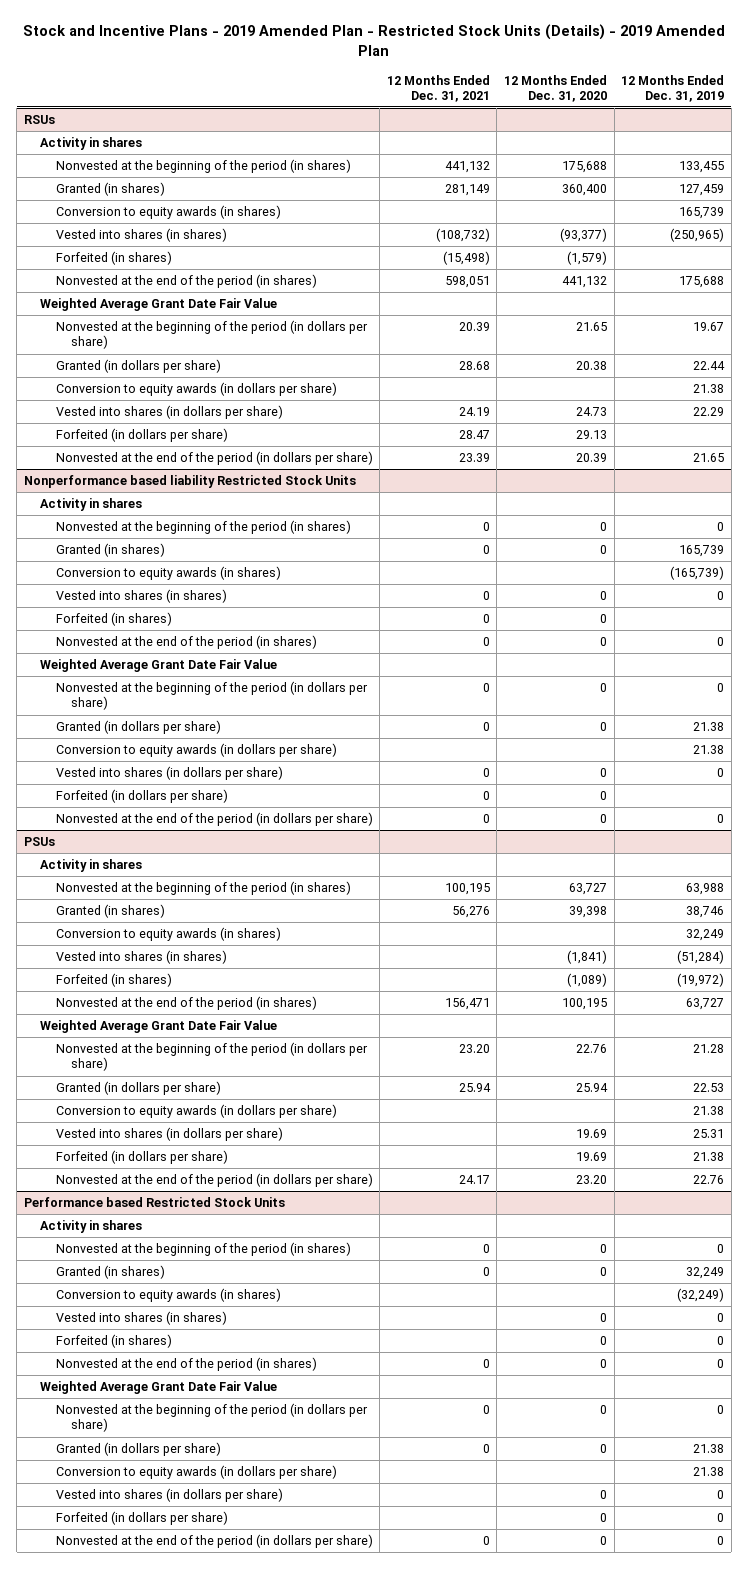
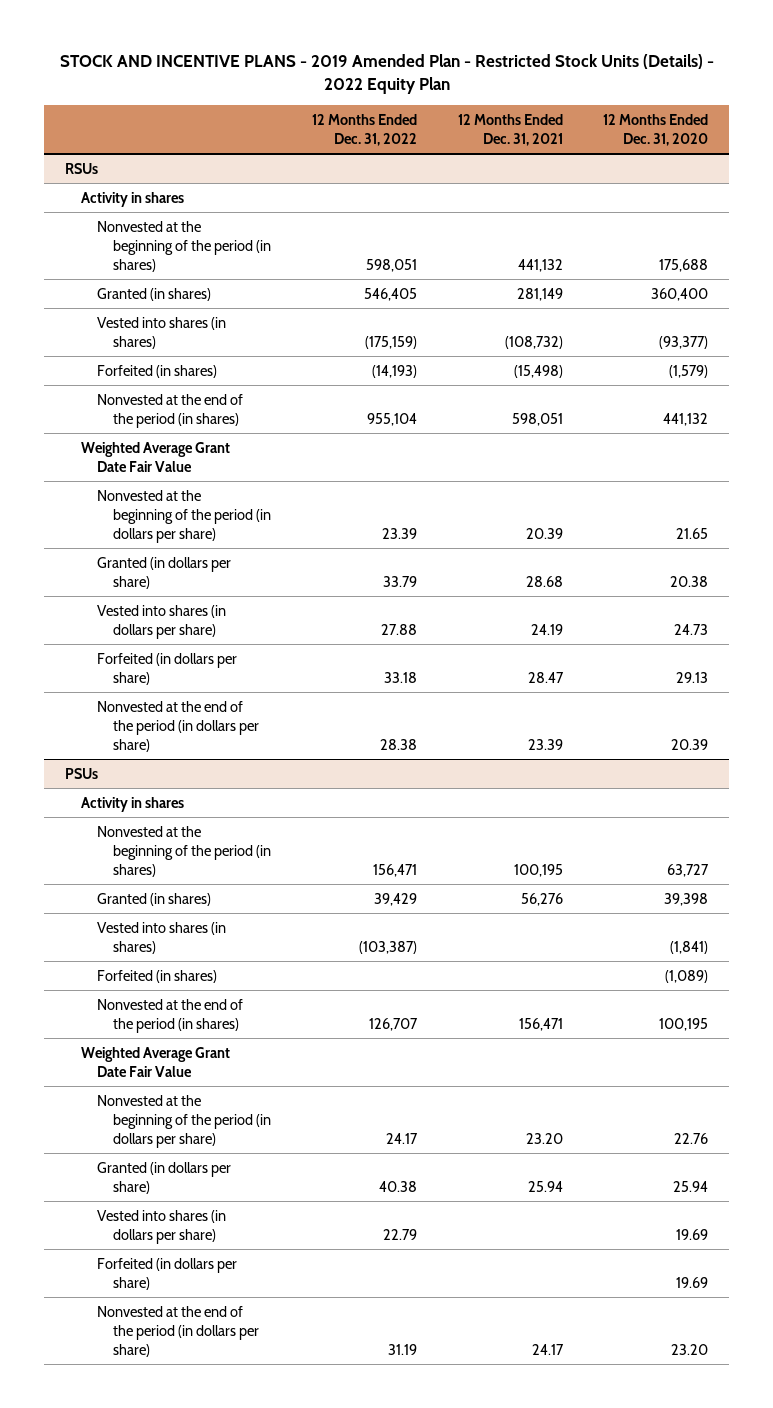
[23,24,726,56] Stock and Incentive Plans - 2019 Amended Plan - Restricted Stock Units (Details) - 2019 Amended Plan -> [59,54,714,95] STOCK AND INCENTIVE PLANS - 2019 Amended Plan - Restricted Stock Units (Details) - 2022 Equity Plan
[621,74,725,102] 12 Months Ended Dec. 31, 2019 -> none
none -> [311,113,417,146] 12 Months Ended Dec. 31, 2022
[55,205,281,220] Conversion to equity awards (in shares) -> none
[55,382,337,397] Conversion to equity awards (in dollars per share) -> none
[23,475,356,489] Nonperformance based liability Restricted Stock Units -> none
[39,498,142,512] Activity in shares -> none
[55,520,351,535] Nonvested at the beginning of the period (in shares) -> none
[55,543,165,558] Granted (in shares) -> none
[55,566,281,581] Conversion to equity awards (in shares) -> none
[55,589,227,604] Vested into shares (in shares) -> none
[55,612,172,627] Forfeited (in shares) -> none
[55,635,317,650] Nonvested at the end of the period (in shares) -> none
[39,659,277,673] Weighted Average Grant Date Fair Value -> none
[55,681,368,711] Nonvested at the beginning of the period (in dollars per share) -> none
[55,720,221,735] Granted (in dollars per share) -> none
[55,743,337,758] Conversion to equity awards (in dollars per share) -> none
[55,766,283,781] Vested into shares (in dollars per share) -> none
[55,789,228,804] Forfeited (in dollars per share) -> none
[55,812,373,827] Nonvested at the end of the period (in dollars per share) -> none
[55,927,281,942] Conversion to equity awards (in shares) -> none
[55,1104,337,1119] Conversion to equity awards (in dollars per share) -> none
[23,1197,285,1208] Performance based Restricted Stock Units -> none
[39,1220,142,1234] Activity in shares -> none
[55,1242,351,1257] Nonvested at the beginning of the period (in shares) -> none
[55,1265,165,1280] Granted (in shares) -> none
[55,1288,281,1303] Conversion to equity awards (in shares) -> none
[55,1311,227,1326] Vested into shares (in shares) -> none
[55,1334,172,1349] Forfeited (in shares) -> none
[55,1357,317,1372] Nonvested at the end of the period (in shares) -> none
[39,1381,277,1395] Weighted Average Grant Date Fair Value -> none
[55,1403,368,1433] Nonvested at the beginning of the period (in dollars per share) -> none
[55,1442,221,1457] Granted (in dollars per share) -> none
[55,1465,337,1480] Conversion to equity awards (in dollars per share) -> none
[55,1488,283,1503] Vested into shares (in dollars per share) -> none
[55,1511,228,1526] Forfeited (in dollars per share) -> none
[55,1534,373,1549] Nonvested at the end of the period (in dollars per share) -> none

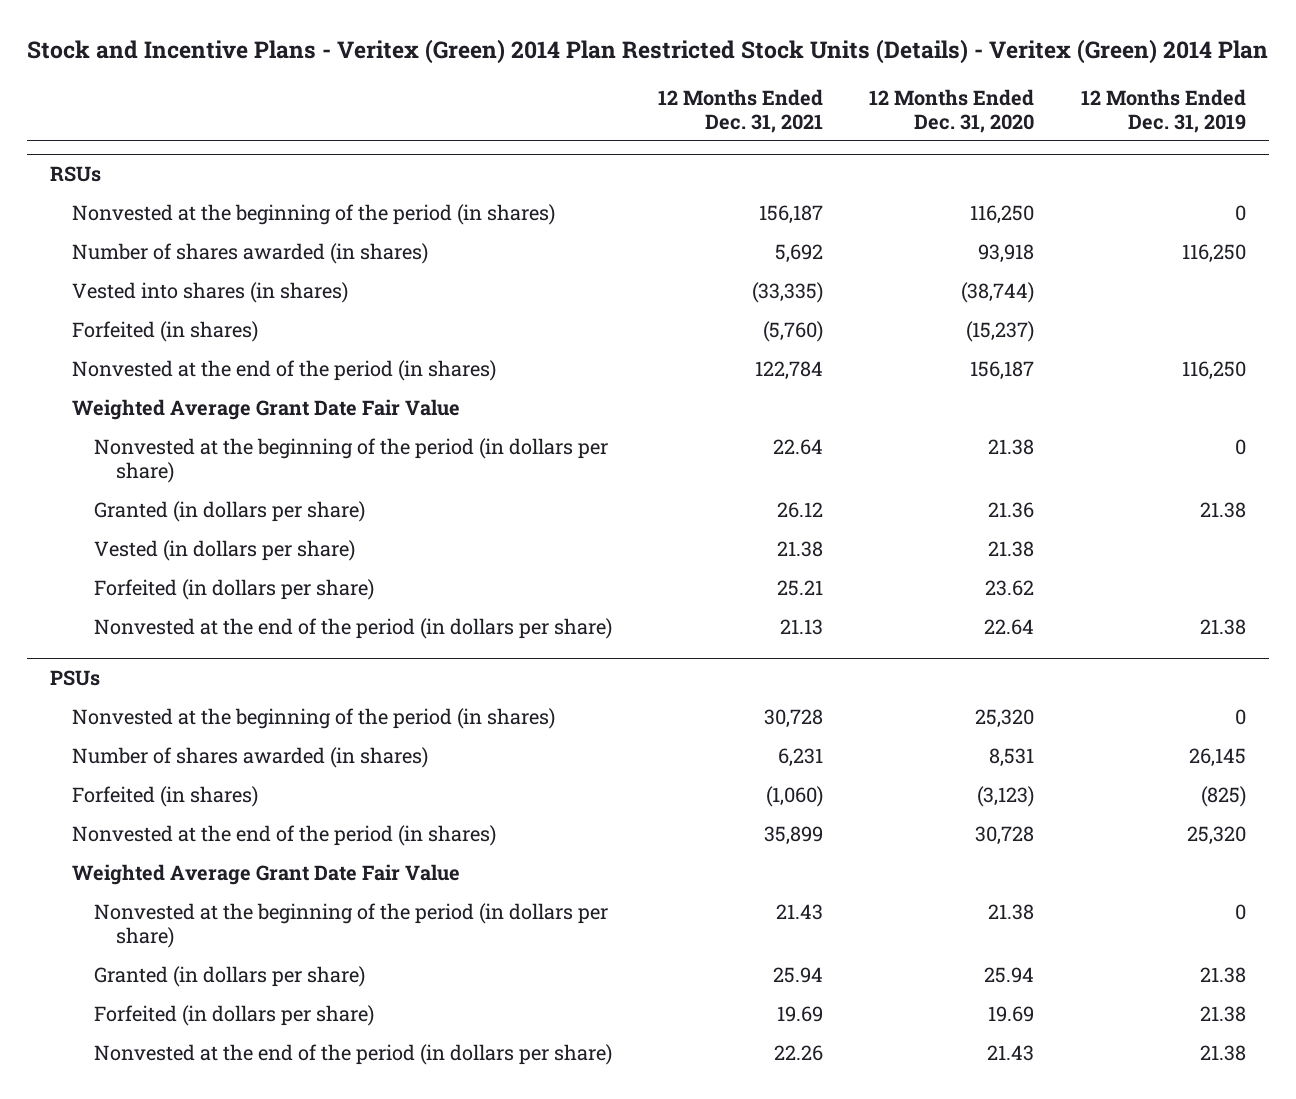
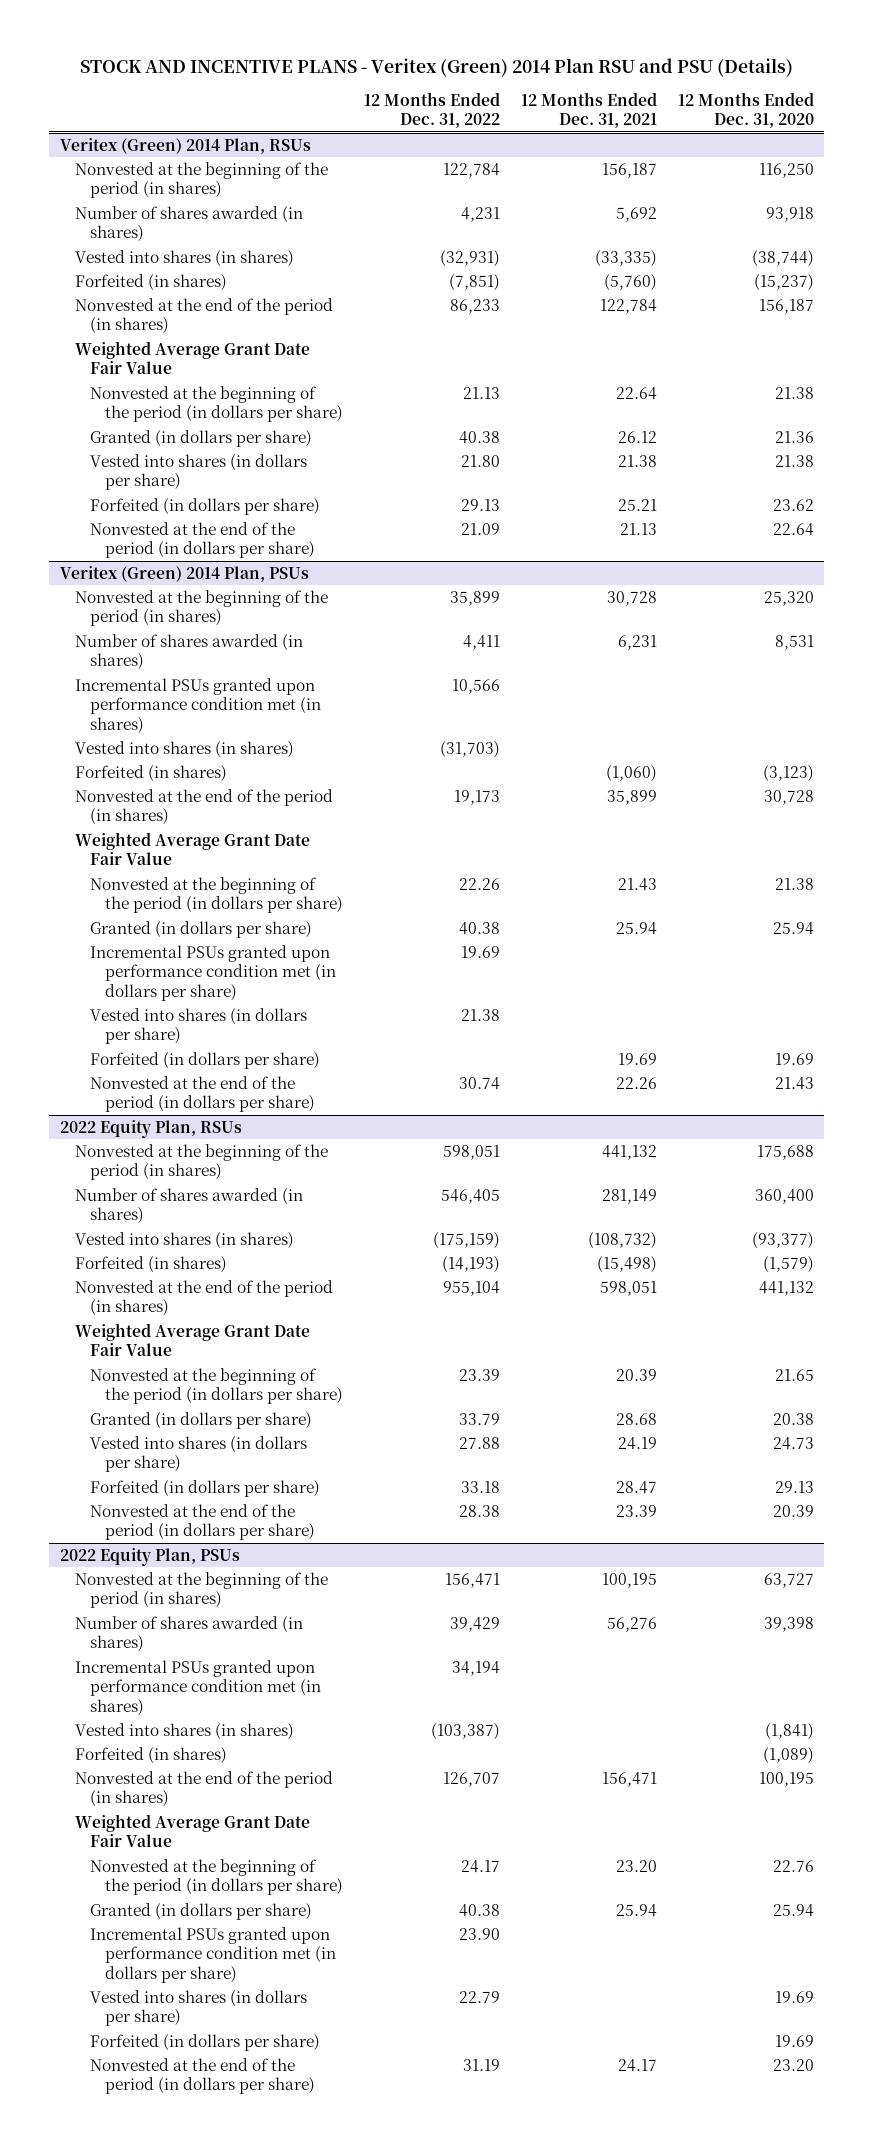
[26,38,1268,64] Stock and Incentive Plans - Veritex (Green) 2014 Plan Restricted Stock Units (Details) - Veritex (Green) 2014 Plan -> [79,57,793,77] STOCK AND INCENTIVE PLANS - Veritex (Green) 2014 Plan RSU and PSU (Details)
[1080,88,1246,133] 12 Months Ended Dec. 31, 2019 -> none
none -> [364,91,501,129] 12 Months Ended Dec. 31, 2022
[49,165,101,182] RSUs -> none
none -> [59,137,311,154] Veritex (Green) 2014 Plan, RSUs
[93,539,355,561] Vested (in dollars per share) -> [90,453,308,491] Vested into shares (in dollars per share)
[49,669,100,686] PSUs -> none
none -> [59,565,309,582] Veritex (Green) 2014 Plan, PSUs
none -> [74,677,322,734] Incremental PSUs granted upon performance condition met (in shares)
none -> [74,740,294,758] Vested into shares (in shares)
none -> [90,944,337,1001] Incremental PSUs granted upon performance condition met (in dollars per share)
none -> [90,1007,308,1045] Vested into shares (in dollars per share)
none -> [59,1119,242,1138] 2022 Equity Plan, RSUs
none -> [74,1143,328,1181] Nonvested at the beginning of the period (in shares)
none -> [74,1187,303,1225] Number of shares awarded (in shares)
none -> [74,1231,294,1249] Vested into shares (in shares)
none -> [74,1255,227,1273] Forfeited (in shares)
none -> [74,1279,333,1317] Nonvested at the end of the period (in shares)
none -> [74,1322,310,1357] Weighted Average Grant Date Fair Value
none -> [90,1367,344,1405] Nonvested at the beginning of the period (in dollars per share)
none -> [90,1411,313,1429] Granted (in dollars per share)
none -> [90,1435,308,1473] Vested into shares (in dollars per share)
none -> [90,1479,321,1497] Forfeited (in dollars per share)
none -> [90,1503,316,1541] Nonvested at the end of the period (in dollars per share)
none -> [59,1547,240,1566] 2022 Equity Plan, PSUs
none -> [74,1571,328,1609] Nonvested at the beginning of the period (in shares)
none -> [74,1615,303,1653] Number of shares awarded (in shares)
none -> [74,1659,322,1716] Incremental PSUs granted upon performance condition met (in shares)
none -> [74,1722,294,1740] Vested into shares (in shares)
none -> [74,1746,227,1764] Forfeited (in shares)
none -> [74,1770,333,1808] Nonvested at the end of the period (in shares)
none -> [74,1813,310,1848] Weighted Average Grant Date Fair Value
none -> [90,1858,344,1896] Nonvested at the beginning of the period (in dollars per share)
none -> [90,1902,313,1920] Granted (in dollars per share)
none -> [90,1926,337,1983] Incremental PSUs granted upon performance condition met (in dollars per share)
none -> [90,1989,308,2027] Vested into shares (in dollars per share)
none -> [90,2033,321,2051] Forfeited (in dollars per share)
none -> [90,2057,316,2095] Nonvested at the end of the period (in dollars per share)

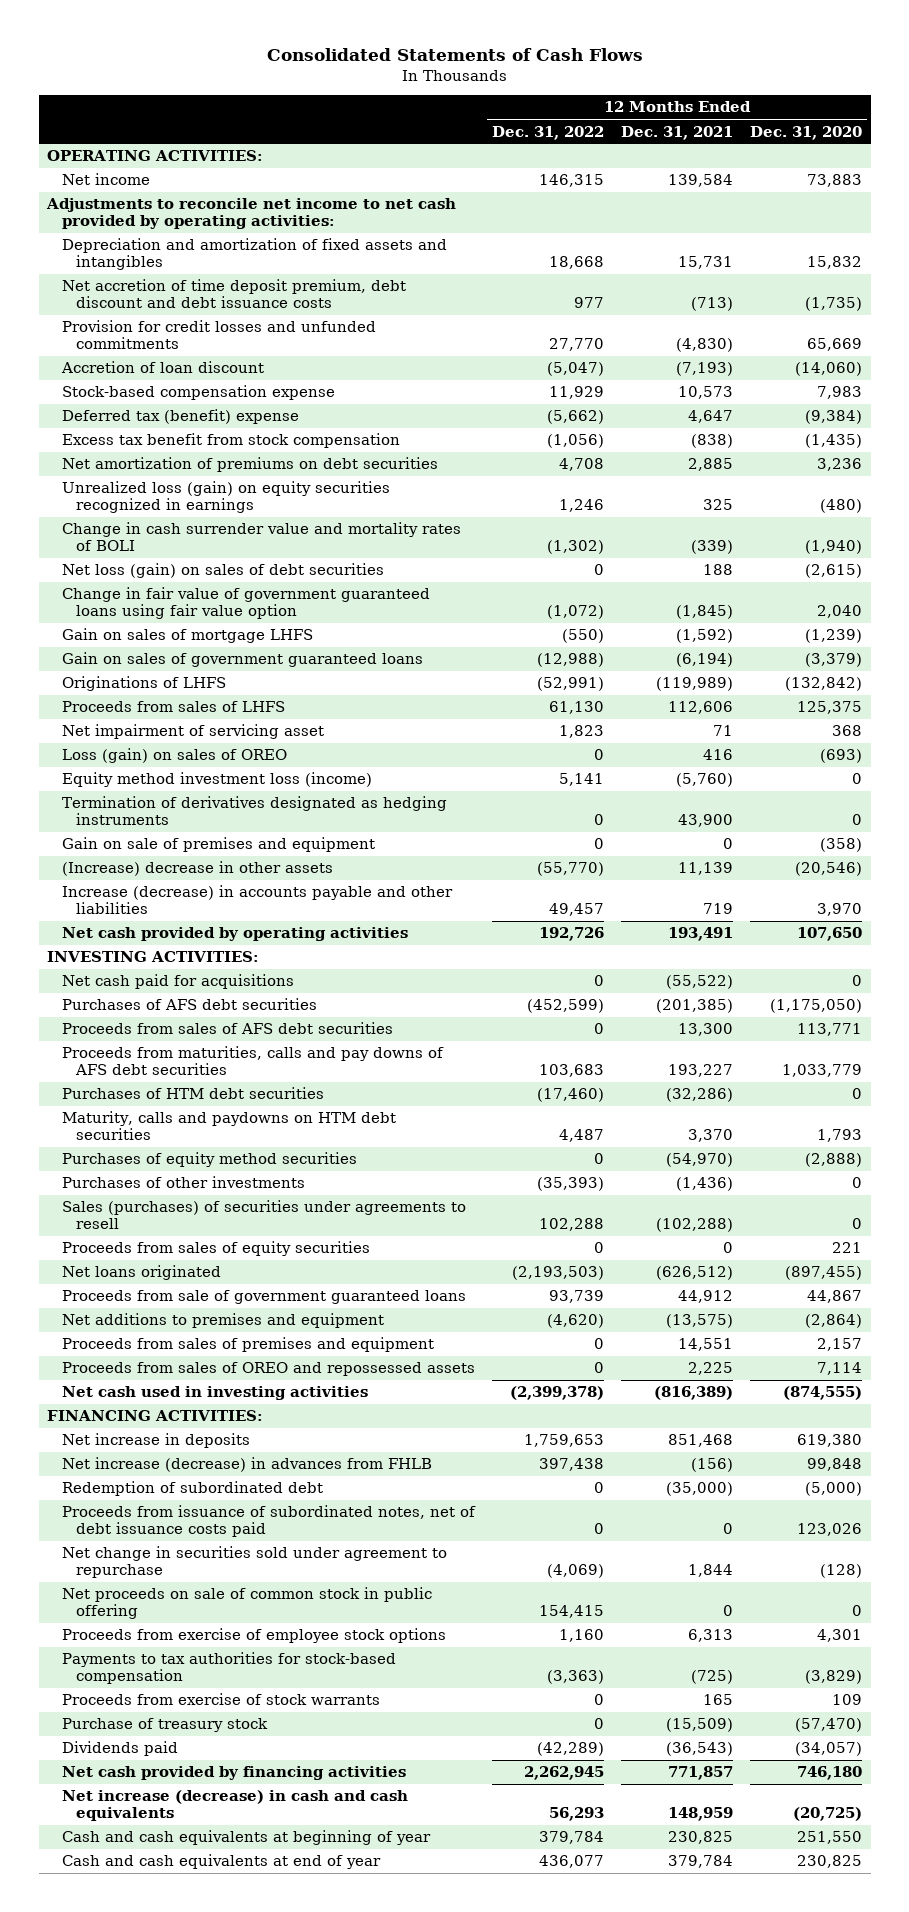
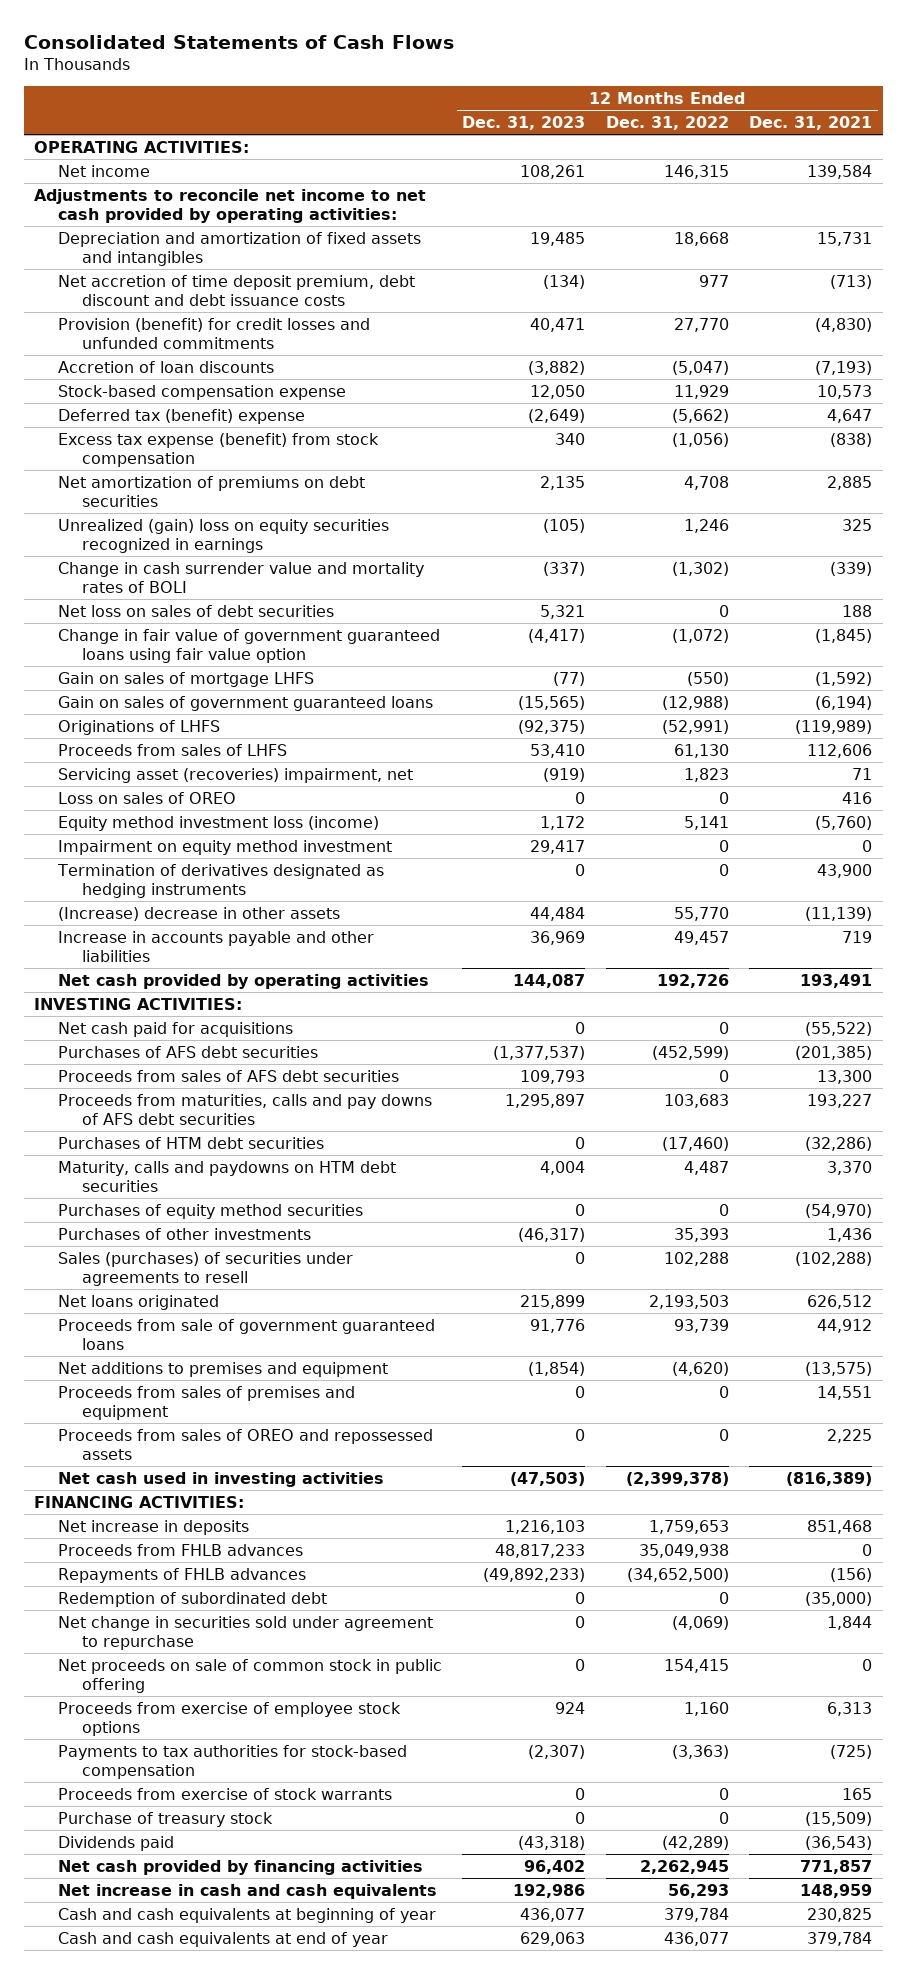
[750,125,863,140] Dec. 31, 2020 -> none
none -> [462,115,586,130] Dec. 31, 2023
[61,320,376,350] Provision for credit losses and unfunded commitments -> [58,317,371,350] Provision (benefit) for credit losses and unfunded commitments
[60,361,264,374] Accretion of loan discount -> [58,360,275,373] Accretion of loan discounts
[61,433,400,449] Excess tax benefit from stock compensation -> [58,432,380,468] Excess tax expense (benefit) from stock compensation
[61,481,390,514] Unrealized loss (gain) on equity securities recognized in earnings -> [58,518,390,554] Unrealized (gain) loss on equity securities recognized in earnings
[61,563,384,579] Net loss (gain) on sales of debt securities -> [58,604,335,617] Net loss on sales of debt securities
[61,724,324,740] Net impairment of servicing asset -> [58,767,414,783] Servicing asset (recoveries) impairment, net
[61,748,287,764] Loss (gain) on sales of OREO -> [58,791,237,804] Loss on sales of OREO
none -> [58,839,393,855] Impairment on equity method investment
[61,837,375,853] Gain on sale of premises and equipment -> none
[536,862,604,877] (55,770) -> [673,906,729,921] 55,770
[678,862,734,876] 11,139 -> [805,906,873,921] (11,139)
[61,885,453,915] Increase (decrease) in accounts payable and other liabilities -> [58,930,375,963] Increase in accounts payable and other liabilities
[536,1177,604,1192] (35,393) -> [673,1227,729,1242] 35,393
[676,1177,734,1192] (1,436) -> [827,1227,873,1242] 1,436
[61,1241,370,1257] Proceeds from sales of equity securities -> none
[511,1266,604,1281] (2,193,503) -> [648,1294,729,1309] 2,193,503
[656,1266,734,1281] (626,512) -> [807,1294,873,1309] 626,512
[61,1457,432,1473] Net increase (decrease) in advances from FHLB -> none
none -> [58,1543,304,1556] Proceeds from FHLB advances
none -> [58,1567,307,1583] Repayments of FHLB advances
[61,1505,476,1538] Proceeds from issuance of subordinated notes, net of debt issuance costs paid -> none
[61,1790,408,1822] Net increase (decrease) in cash and cash equivalents -> [58,1883,438,1899] Net increase in cash and cash equivalents

